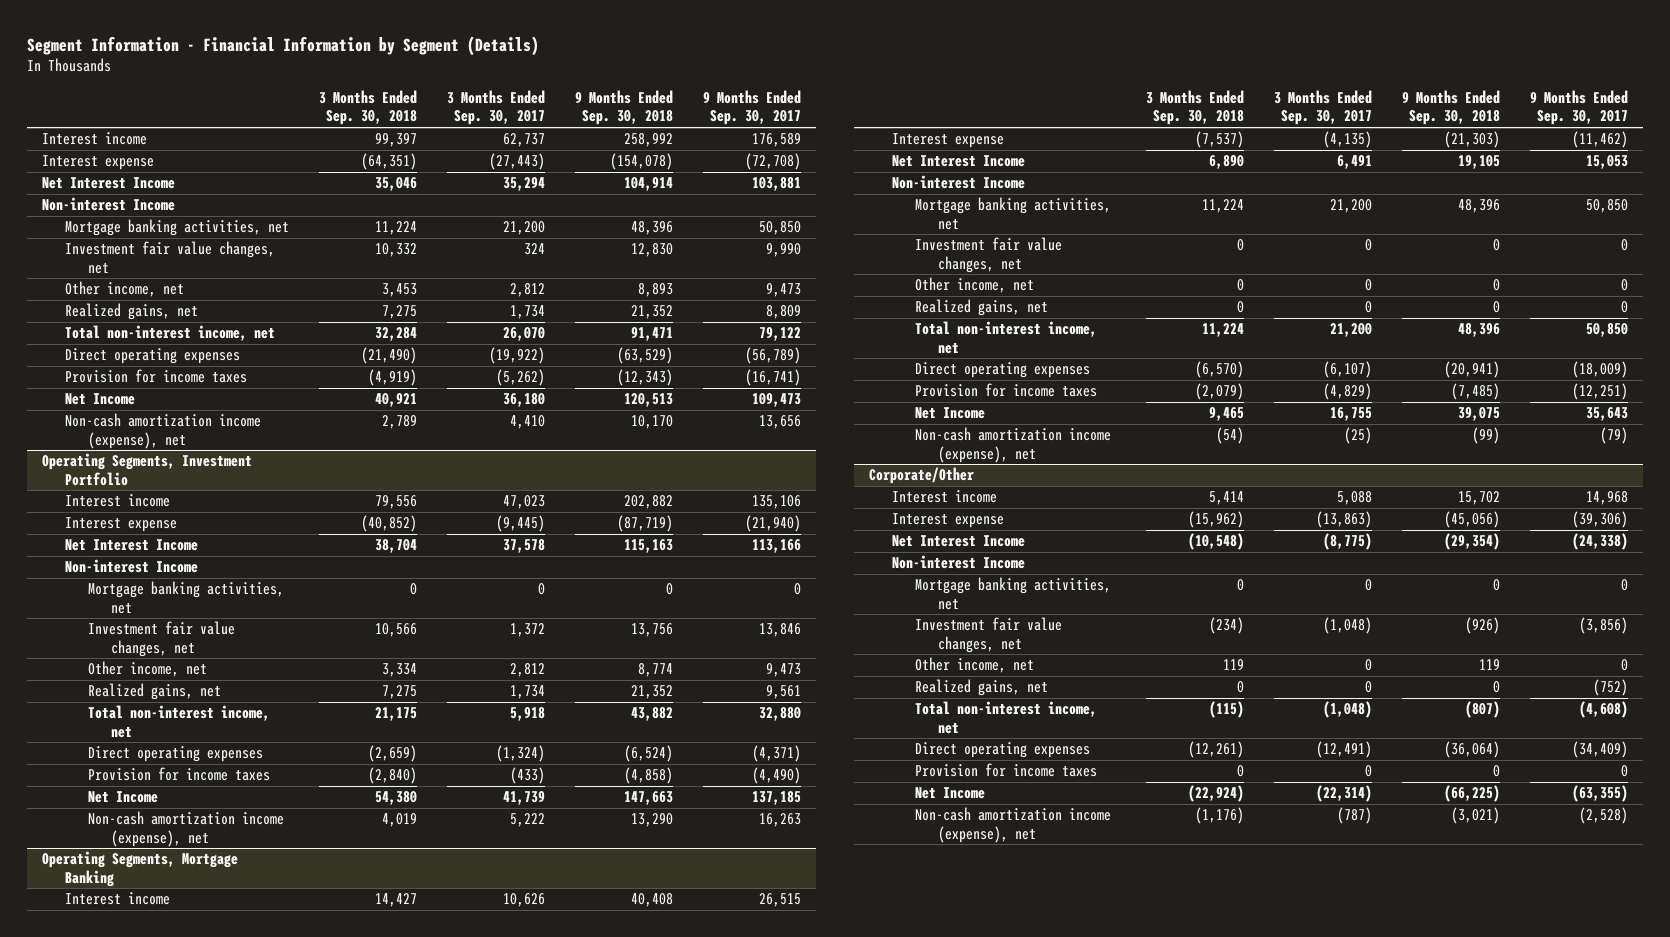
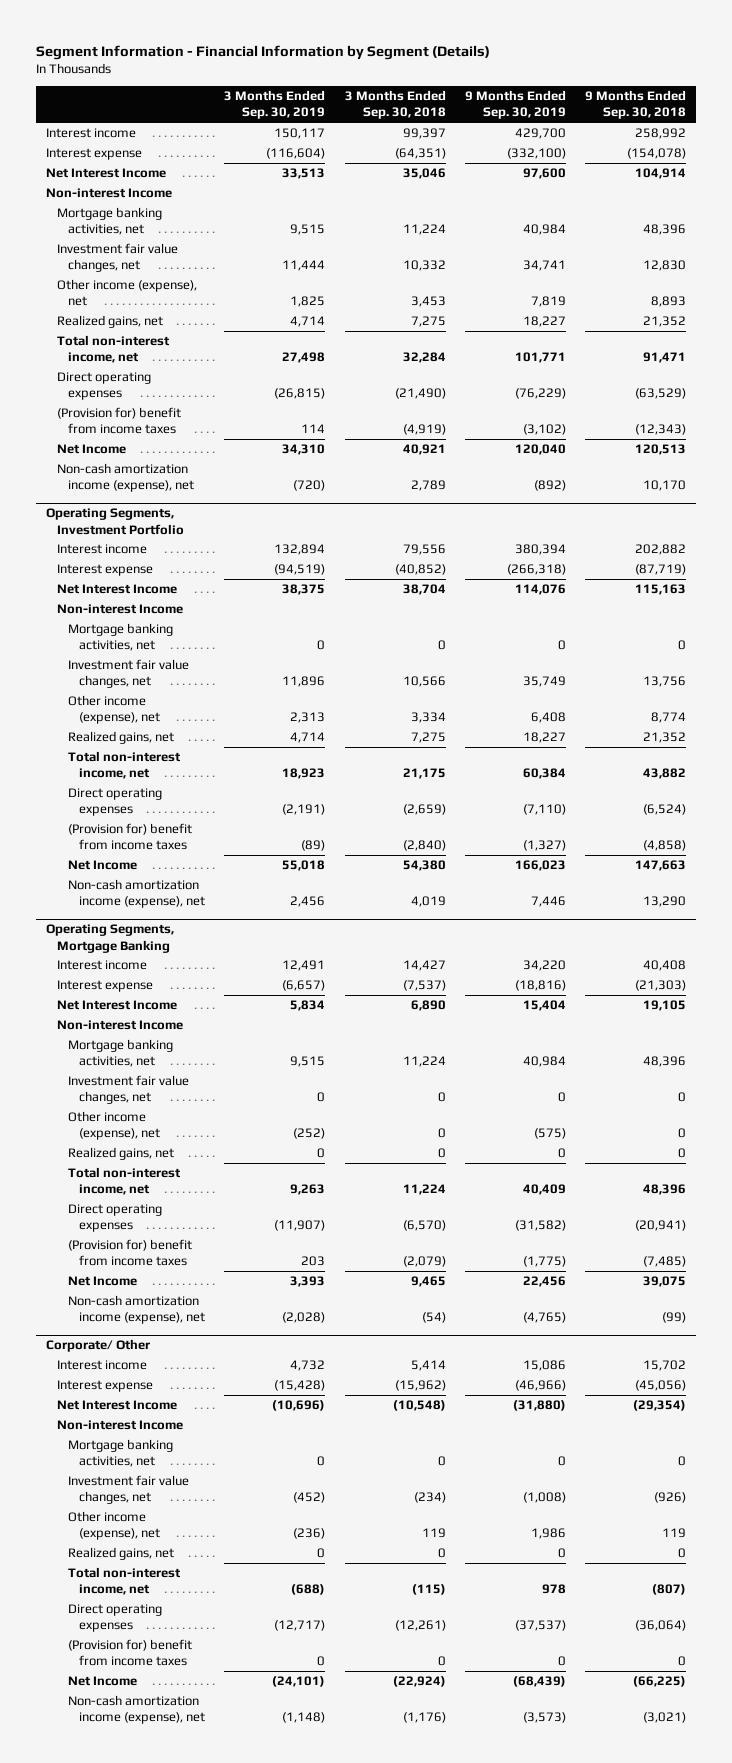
[446,90,545,126] 3 Months Ended Sep. 30, 2017 -> none
[703,90,802,126] 9 Months Ended Sep. 30, 2017 -> none
none -> [224,89,326,120] 3 Months Ended Sep. 30, 2019
none -> [464,89,566,120] 9 Months Ended Sep. 30, 2019
[64,281,184,298] Other income, net -> [56,279,197,307] Other income (expense), net
[64,369,247,384] Provision for income taxes -> [56,407,181,435] (Provision for) benefit from income taxes
[87,661,207,678] Other income, net -> [67,695,160,725] Other income (expense), net
[87,767,270,782] Provision for income taxes -> [67,823,192,851] (Provision for) benefit from income taxes
[915,277,1035,294] Other income, net -> [67,1111,160,1141] Other income (expense), net
[915,383,1098,398] Provision for income taxes -> [67,1239,192,1267] (Provision for) benefit from income taxes
[869,467,975,485] Corporate/Other -> [45,1339,150,1353] Corporate/ Other
[915,657,1035,674] Other income, net -> [67,1511,160,1541] Other income (expense), net
[915,763,1098,778] Provision for income taxes -> [67,1639,192,1667] (Provision for) benefit from income taxes

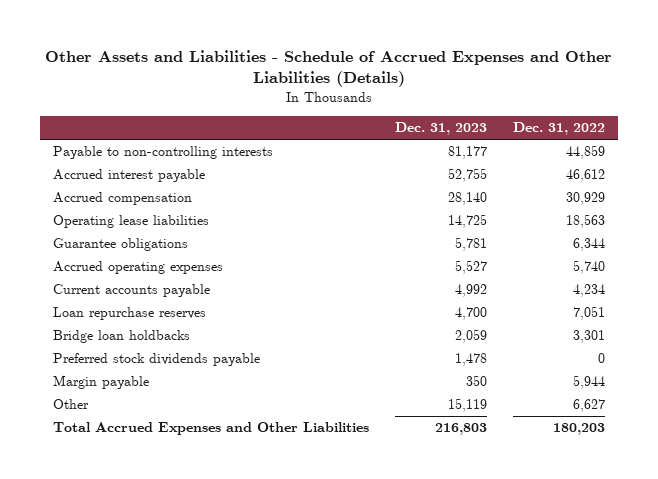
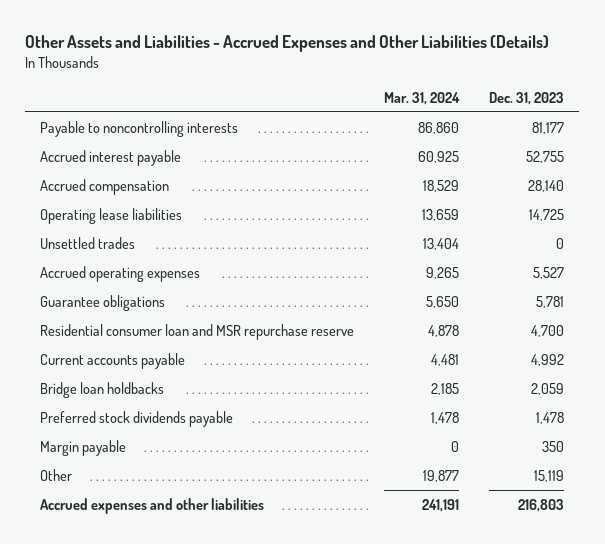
[44,49,612,88] Other Assets and Liabilities - Schedule of Accrued Expenses and Other Liabilities (Details) -> [25,35,550,53] Other Assets and Liabilities - Accrued Expenses and Other Liabilities (Details)
[512,122,605,136] Dec. 31, 2022 -> none
none -> [384,91,461,105] Mar. 31, 2024
[53,146,274,160] Payable to non-controlling interests -> [40,120,239,137] Payable to noncontrolling interests
none -> [40,236,136,249] Unsettled trades
[53,238,189,252] Guarantee obligations -> [40,294,166,311] Guarantee obligations
none -> [40,323,355,340] Residential consumer loan and MSR repurchase reserve
[53,307,207,321] Loan repurchase reserves -> none
[53,422,370,436] Total Accrued Expenses and Other Liabilities -> [40,497,265,514] Accrued expenses and other liabilities

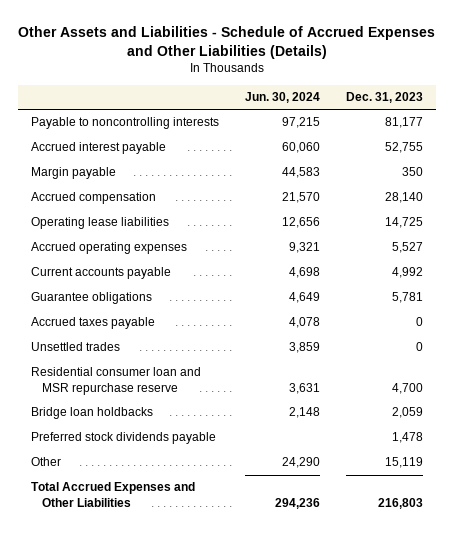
[25,35,550,53] Other Assets and Liabilities - Accrued Expenses and Other Liabilities (Details) -> [18,26,436,60] Other Assets and Liabilities - Schedule of Accrued Expenses and Other Liabilities (Details)
[384,91,461,105] Mar. 31, 2024 -> none
none -> [245,92,321,104] Jun. 30, 2024
[40,439,127,456] Margin payable -> [31,167,117,180] Margin payable
[40,352,186,369] Current accounts payable -> [31,267,172,280] Current accounts payable
none -> [31,317,156,330] Accrued taxes payable
[40,236,136,249] Unsettled trades -> [31,342,121,352] Unsettled trades
[40,497,265,514] Accrued expenses and other liabilities -> [31,482,196,507] Total Accrued Expenses and Other Liabilities

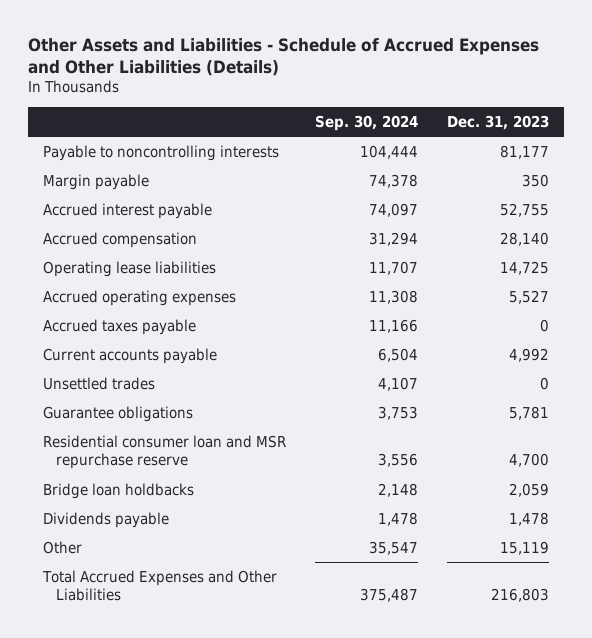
[245,92,321,104] Jun. 30, 2024 -> none
none -> [315,114,419,131] Sep. 30, 2024
[31,142,167,155] Accrued interest payable -> [42,202,212,219] Accrued interest payable
[31,267,172,280] Current accounts payable -> [42,347,217,364] Current accounts payable
[31,292,153,305] Guarantee obligations -> [42,405,193,422] Guarantee obligations
[31,432,217,445] Preferred stock dividends payable -> [42,511,169,528] Dividends payable

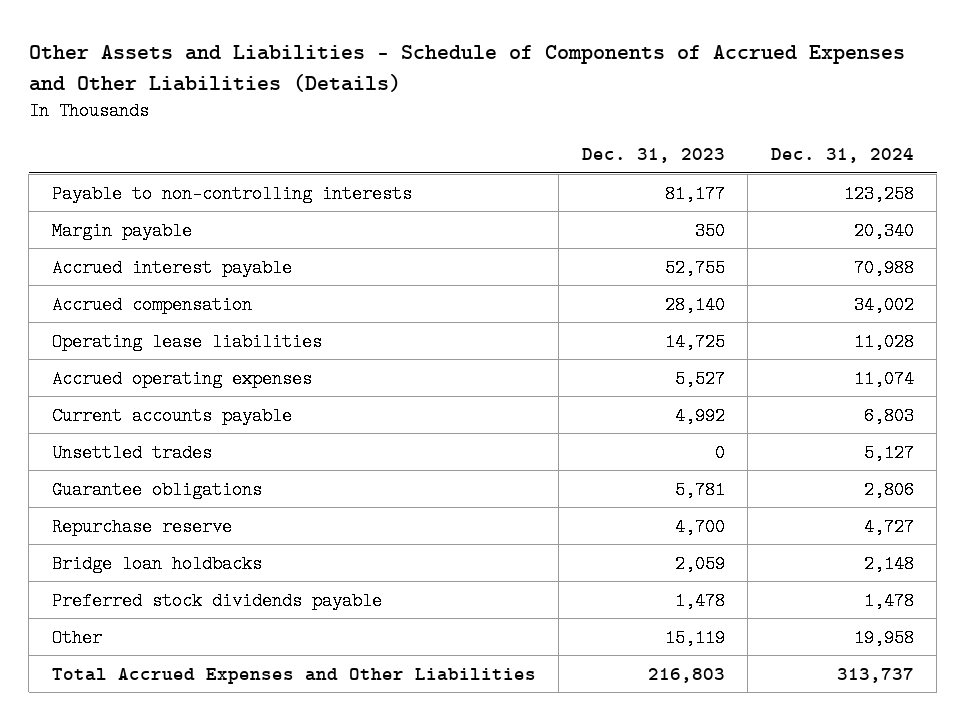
[28,37,540,77] Other Assets and Liabilities - Schedule of Accrued Expenses and Other Liabilities (Details) -> [28,45,905,92] Other Assets and Liabilities - Schedule of Components of Accrued Expenses and Other Liabilities (Details)
[315,114,419,131] Sep. 30, 2024 -> none
none -> [770,148,914,164] Dec. 31, 2024
[42,144,279,161] Payable to noncontrolling interests -> [51,184,412,203] Payable to non-controlling interests
[42,318,196,335] Accrued taxes payable -> none
[42,434,286,470] Residential consumer loan and MSR repurchase reserve -> none
none -> [51,517,232,536] Repurchase reserve
[42,511,169,528] Dividends payable -> [51,591,382,610] Preferred stock dividends payable

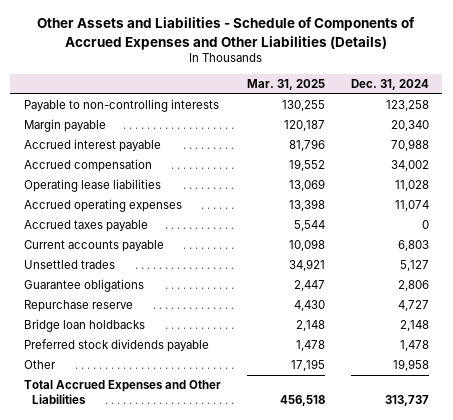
[581,148,725,164] Dec. 31, 2023 -> none
none -> [246,79,325,91] Mar. 31, 2025
none -> [23,220,148,233] Accrued taxes payable

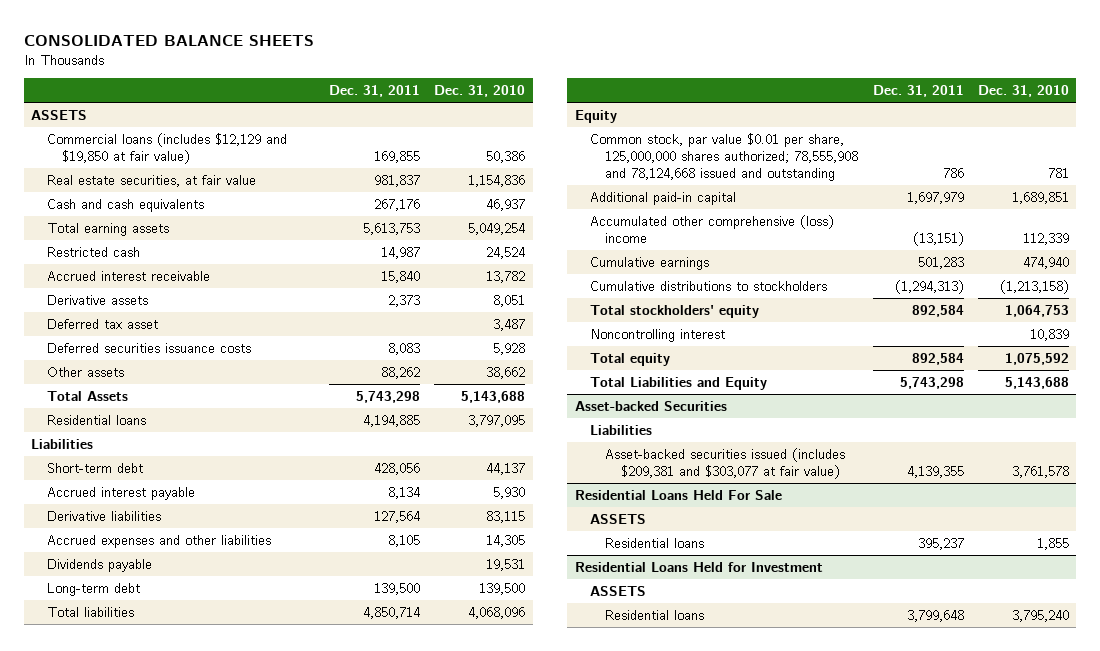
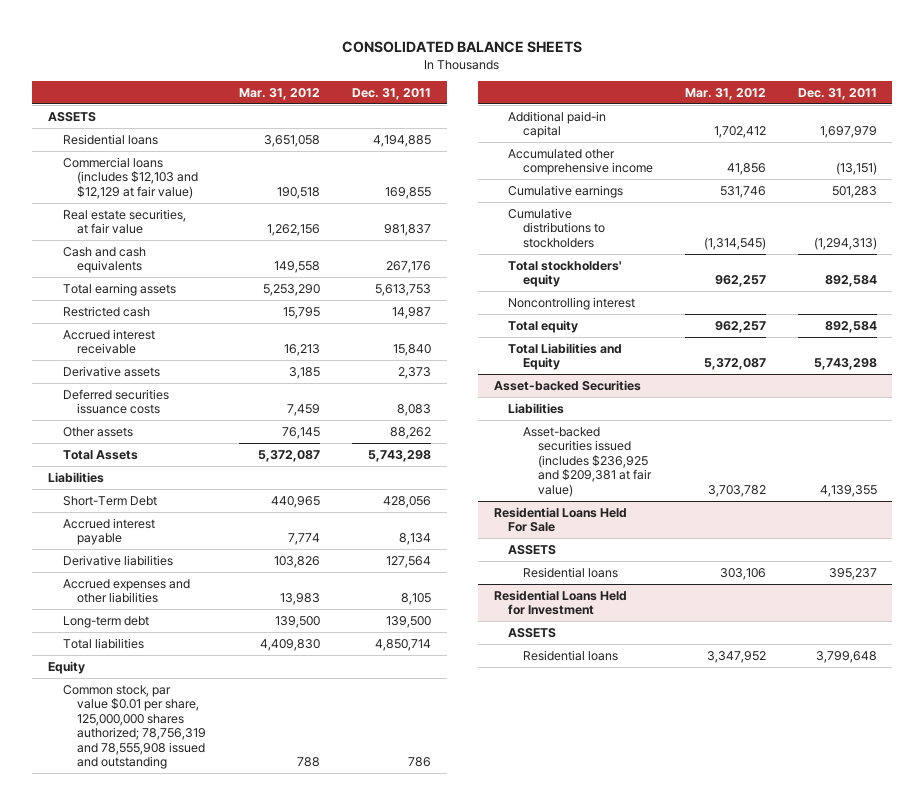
[434,85,526,98] Dec. 31, 2010 -> none
none -> [239,88,321,101] Mar. 31, 2012
[46,414,146,425] Residential loans -> [62,133,158,145] Residential loans
[46,132,287,164] Commercial loans (includes $12,129 and $19,850 at fair value) -> [62,156,199,199] Commercial loans (includes $12,103 and $12,129 at fair value)
[46,318,158,329] Deferred tax asset -> none
[46,462,143,473] Short-term debt -> [62,495,157,506] Short-Term Debt
[46,558,152,572] Dividends payable -> none
[589,132,859,182] Common stock, par value $0.01 per share, 125,000,000 shares authorized; 78,555,908 and 78,124,668 issued and outstanding -> [62,684,207,770] Common stock, par value $0.01 per share, 125,000,000 shares authorized; 78,756,319 and 78,555,908 issued and outstanding
[589,214,834,243] Accumulated other comprehensive (loss) income -> [508,148,654,176] Accumulated other comprehensive income
[605,447,846,479] Asset-backed securities issued (includes $209,381 and $303,077 at fair value) -> [523,426,652,497] Asset-backed securities issued (includes $236,925 and $209,381 at fair value)

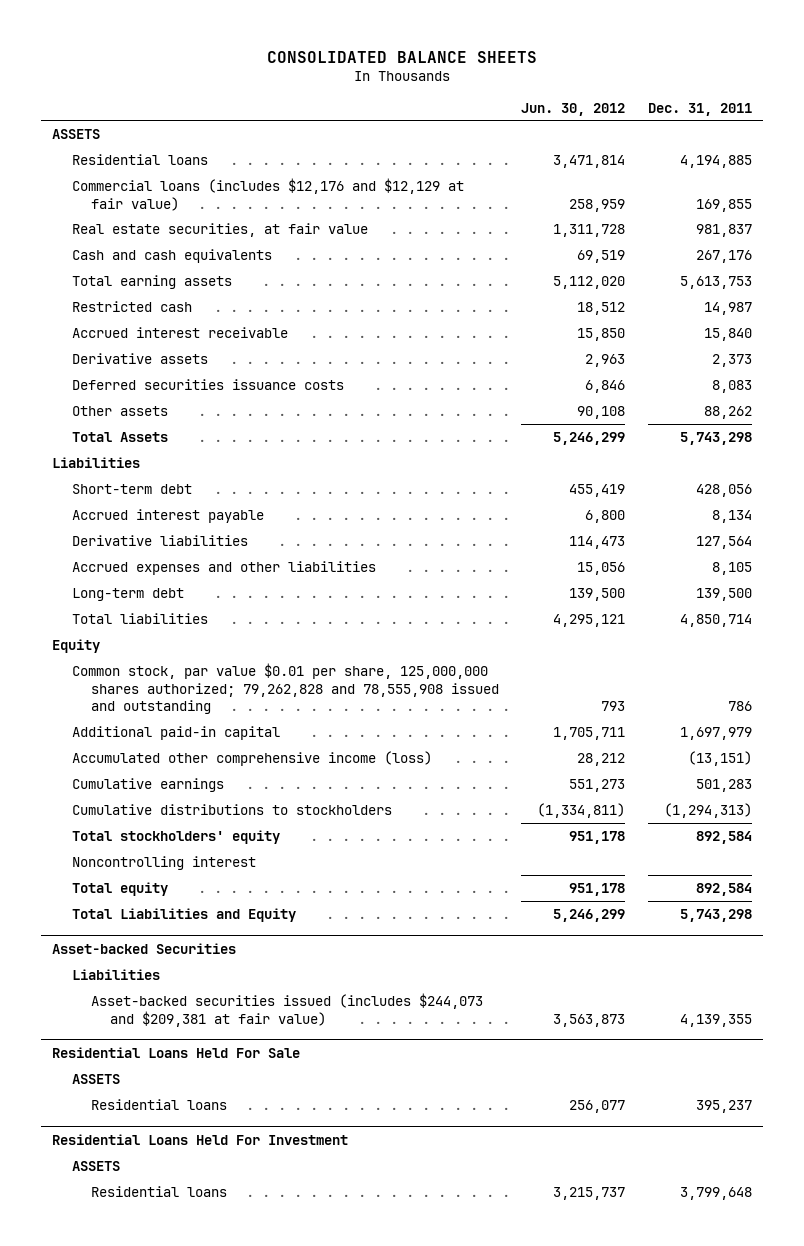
[239,88,321,101] Mar. 31, 2012 -> none
none -> [521,102,626,116] Jun. 30, 2012
[62,156,199,199] Commercial loans (includes $12,103 and $12,129 at fair value) -> [71,177,464,211] Commercial loans (includes $12,176 and $12,129 at fair value)
[62,495,157,506] Short-Term Debt -> [71,483,192,494] Short-term debt
[62,684,207,770] Common stock, par value $0.01 per share, 125,000,000 shares authorized; 78,756,319 and 78,555,908 issued and outstanding -> [71,662,499,715] Common stock, par value $0.01 per share, 125,000,000 shares authorized; 79,262,828 and 78,555,908 issued and outstanding
[508,148,654,176] Accumulated other comprehensive income -> [71,750,432,766] Accumulated other comprehensive income (loss)
[523,426,652,497] Asset-backed securities issued (includes $236,925 and $209,381 at fair value) -> [90,992,483,1027] Asset-backed securities issued (includes $244,073 and $209,381 at fair value)
[493,589,627,616] Residential Loans Held for Investment -> [52,1133,349,1145] Residential Loans Held For Investment

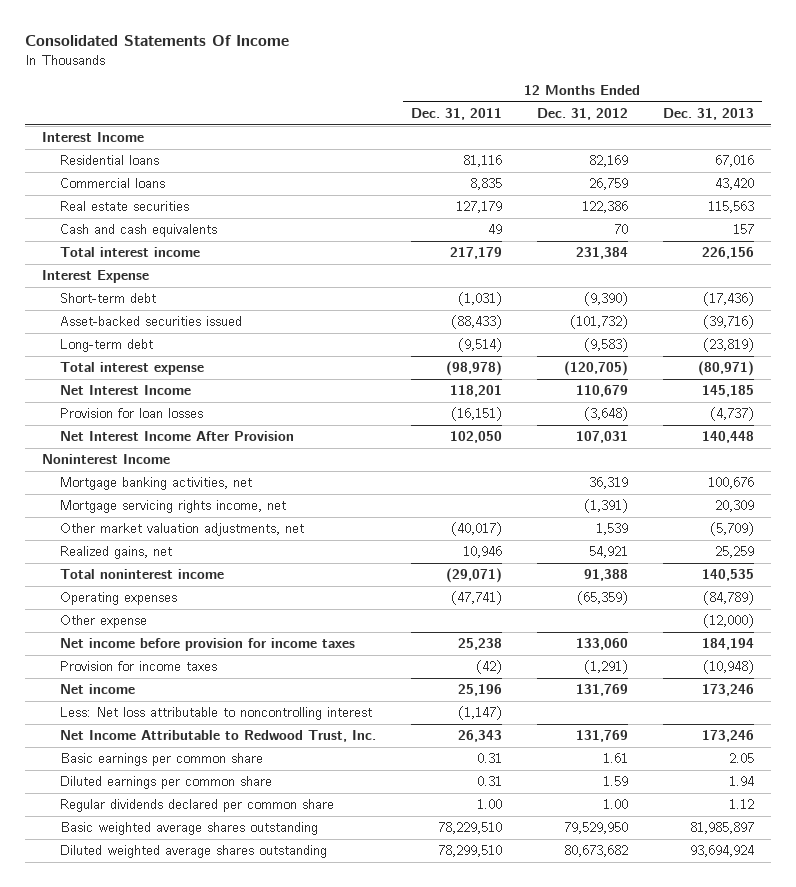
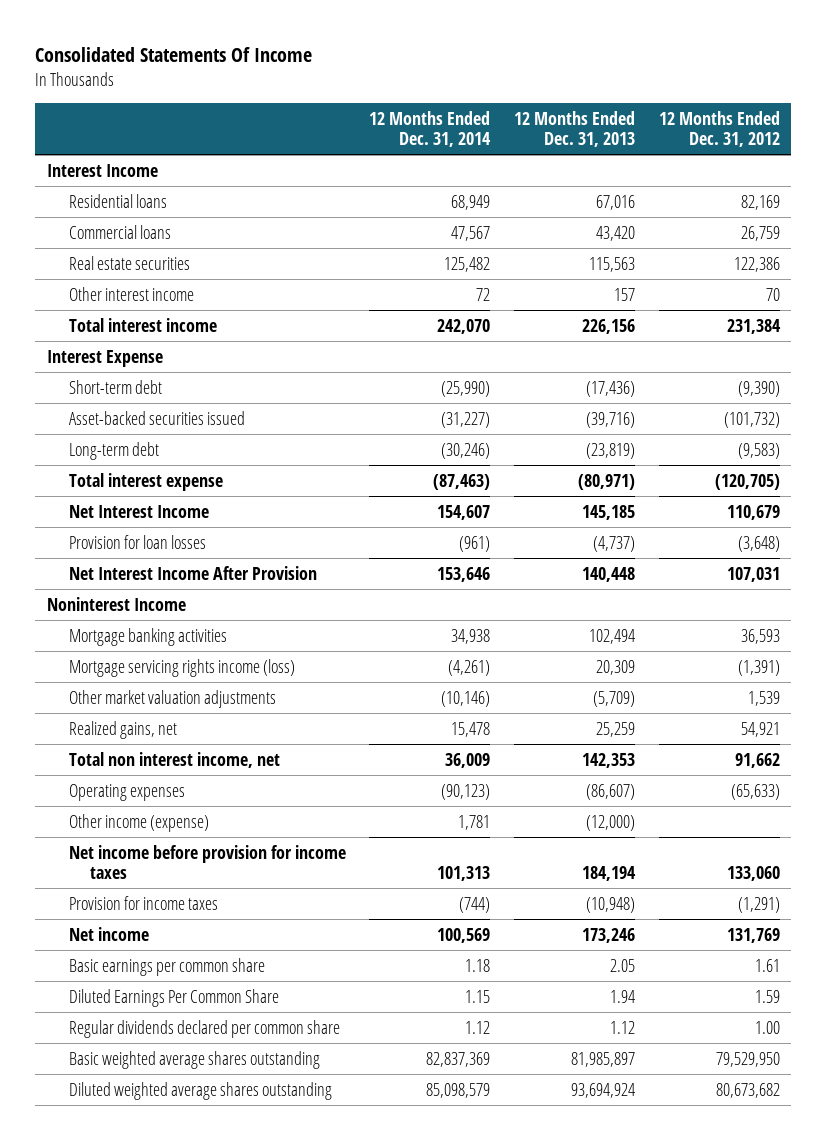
[411,108,503,121] Dec. 31, 2011 -> none
none -> [369,110,492,148] 12 Months Ended Dec. 31, 2014
[60,224,218,238] Cash and cash equivalents -> [68,286,194,301] Other interest income
[60,477,253,491] Mortgage banking activities, net -> [68,627,227,646] Mortgage banking activities
[588,477,628,490] 36,319 -> [740,628,780,644] 36,593
[707,477,754,490] 100,676 -> [588,628,635,644] 102,494
[60,500,287,514] Mortgage servicing rights income, net -> [68,658,295,677] Mortgage servicing rights income (loss)
[60,523,305,537] Other market valuation adjustments, net -> [68,689,276,708] Other market valuation adjustments
[60,569,225,580] Total noninterest income -> [68,751,280,768] Total non interest income, net
[583,569,628,582] 91,388 -> [734,752,780,768] 91,662
[701,569,754,582] 140,535 -> [581,752,635,768] 142,353
[576,591,628,606] (65,359) -> [730,783,780,800] (65,633)
[702,591,754,606] (84,789) -> [585,783,635,800] (86,607)
[60,615,148,629] Other expense -> [68,813,209,832] Other income (expense)
[60,707,373,721] Less: Net loss attributable to noncontrolling interest -> none
[60,730,377,743] Net Income Attributable to Redwood Trust, Inc. -> none
[60,776,273,790] Diluted earnings per common share -> [68,988,279,1007] Diluted Earnings Per Common Share

